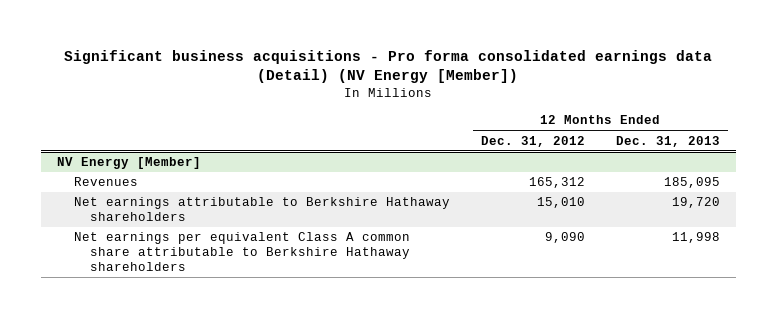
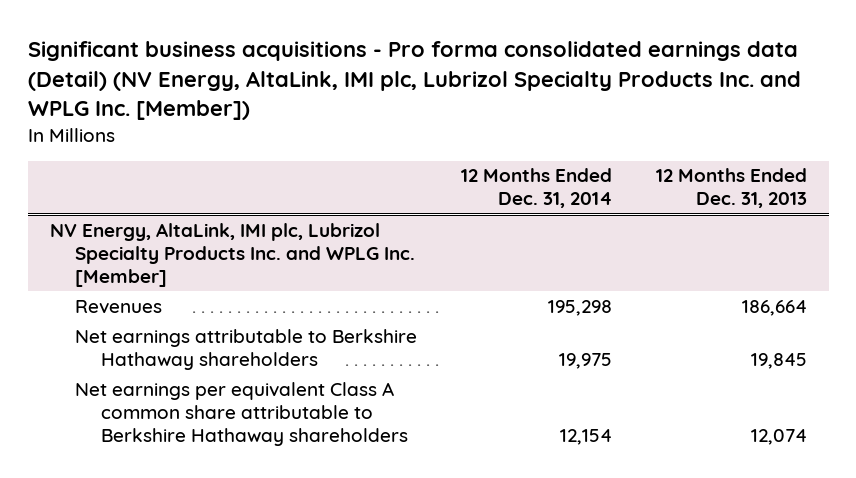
[64,49,713,84] Significant business acquisitions - Pro forma consolidated earnings data (Detail) (NV Energy [Member]) -> [27,41,801,121] Significant business acquisitions - Pro forma consolidated earnings data (Detail) (NV Energy, AltaLink, IMI plc, Lubrizol Specialty Products Inc. and WPLG Inc. [Member])
[480,135,585,147] Dec. 31, 2012 -> none
none -> [461,168,613,209] 12 Months Ended Dec. 31, 2014
[56,157,201,170] NV Energy [Member] -> none
none -> [49,222,416,287] NV Energy, AltaLink, IMI plc, Lubrizol Specialty Products Inc. and WPLG Inc. [Member]
[664,177,721,189] 185,095 -> [741,299,807,316] 186,664
[672,197,721,209] 19,720 -> [750,352,807,369] 19,845
[672,232,721,244] 11,998 -> [750,428,807,445] 12,074

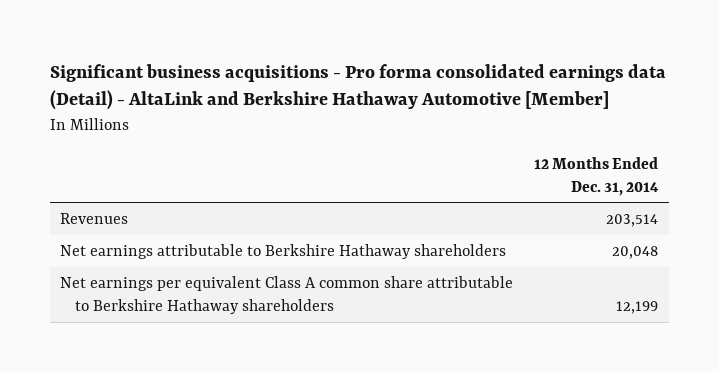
[27,41,801,121] Significant business acquisitions - Pro forma consolidated earnings data (Detail) (NV Energy, AltaLink, IMI plc, Lubrizol Specialty Products Inc. and WPLG Inc. [Member]) -> [49,63,666,111] Significant business acquisitions - Pro forma consolidated earnings data (Detail) - AltaLink and Berkshire Hathaway Automotive [Member]
[655,168,807,209] 12 Months Ended Dec. 31, 2013 -> none
[49,222,416,287] NV Energy, AltaLink, IMI plc, Lubrizol Specialty Products Inc. and WPLG Inc. [Member] -> none
[548,299,613,316] 195,298 -> [606,213,659,227] 203,514
[559,352,613,369] 19,975 -> [612,245,659,259] 20,048
[560,428,613,445] 12,154 -> [616,300,659,314] 12,199

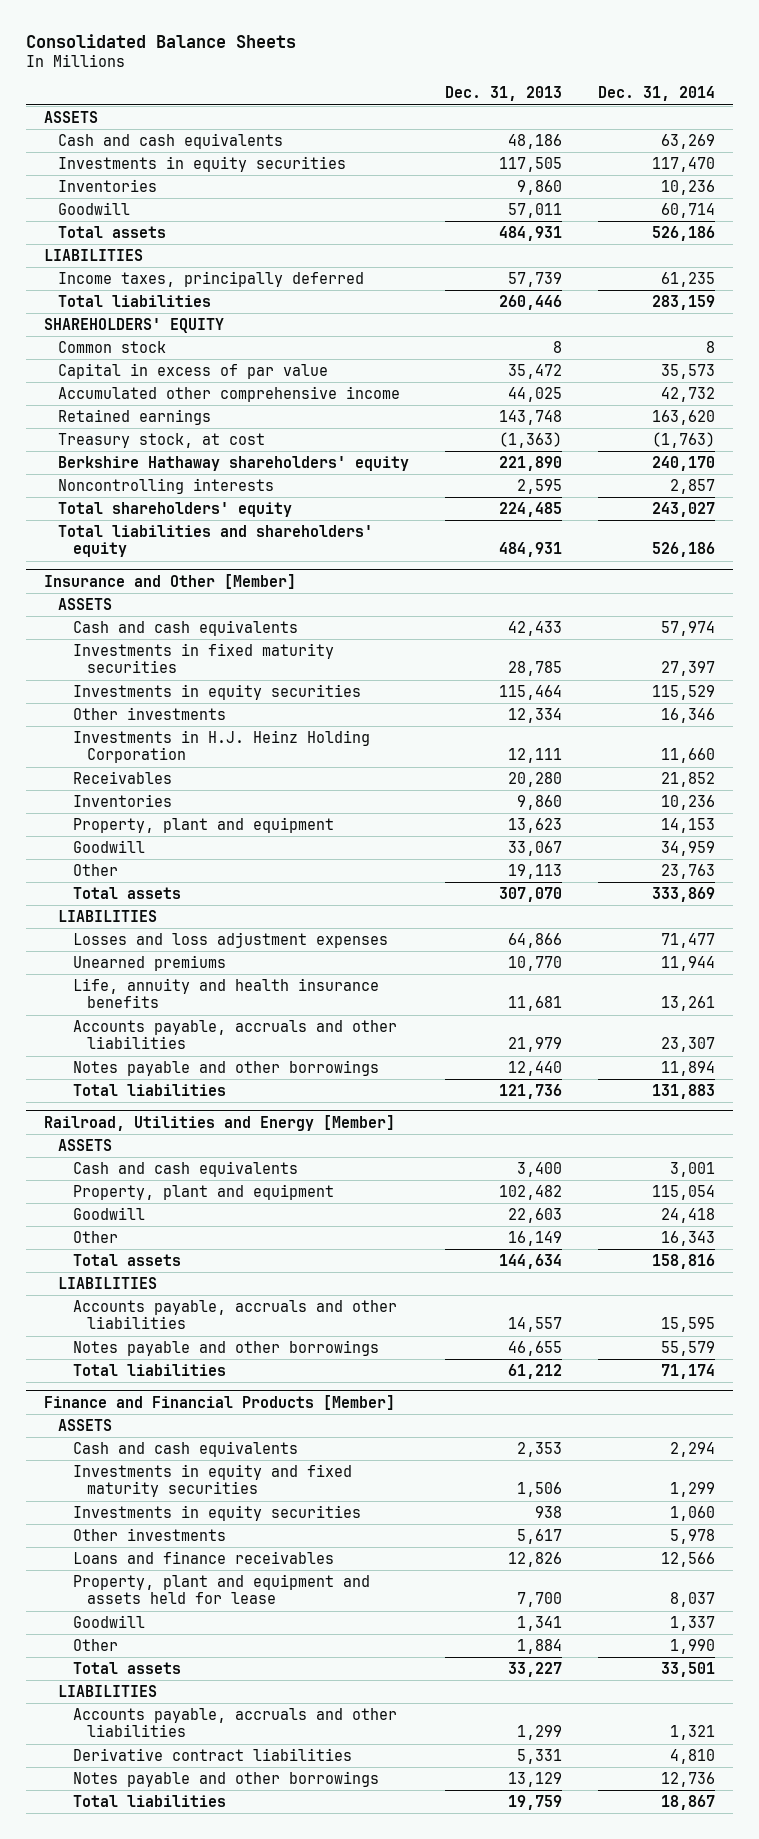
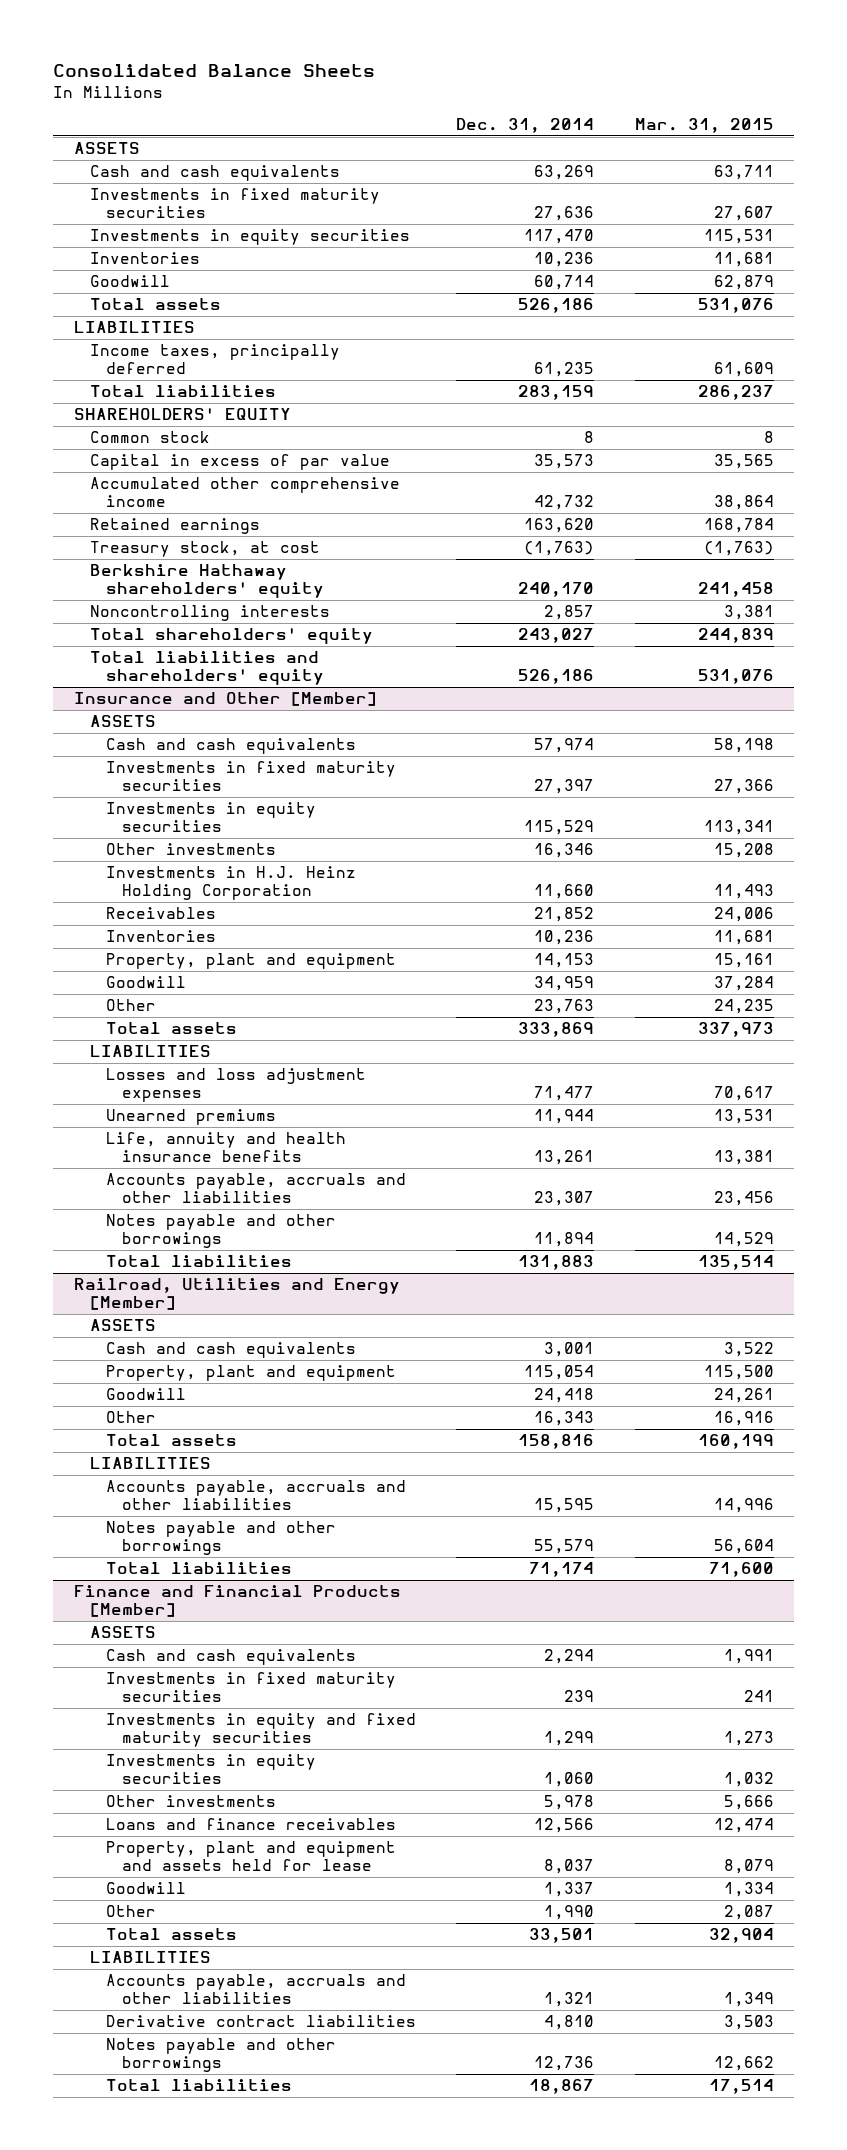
[445,86,563,102] Dec. 31, 2013 -> none
none -> [634,118,774,134] Mar. 31, 2015
none -> [89,188,380,219] Investments in fixed maturity securities
none -> [105,1672,396,1703] Investments in fixed maturity securities

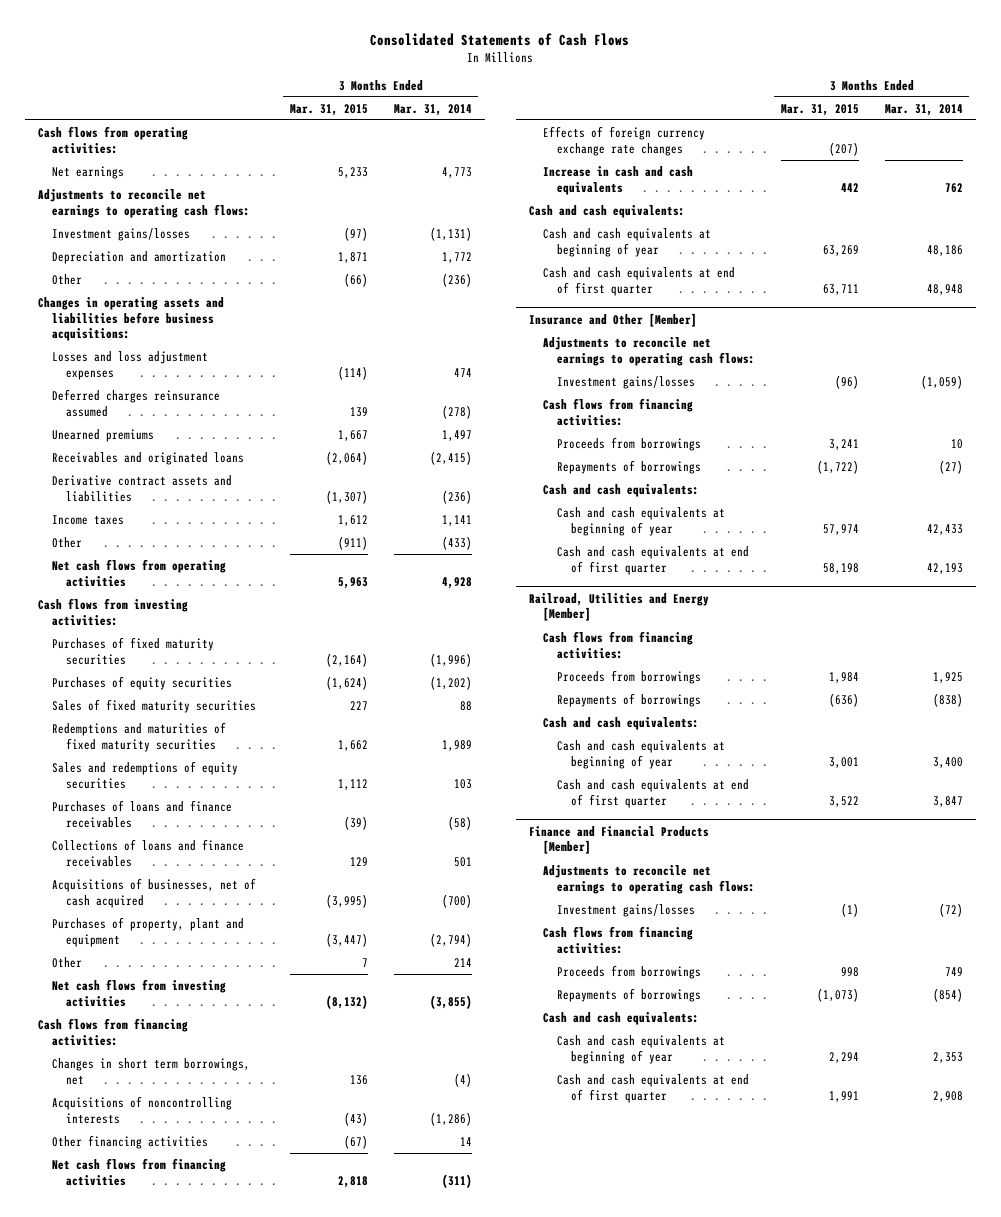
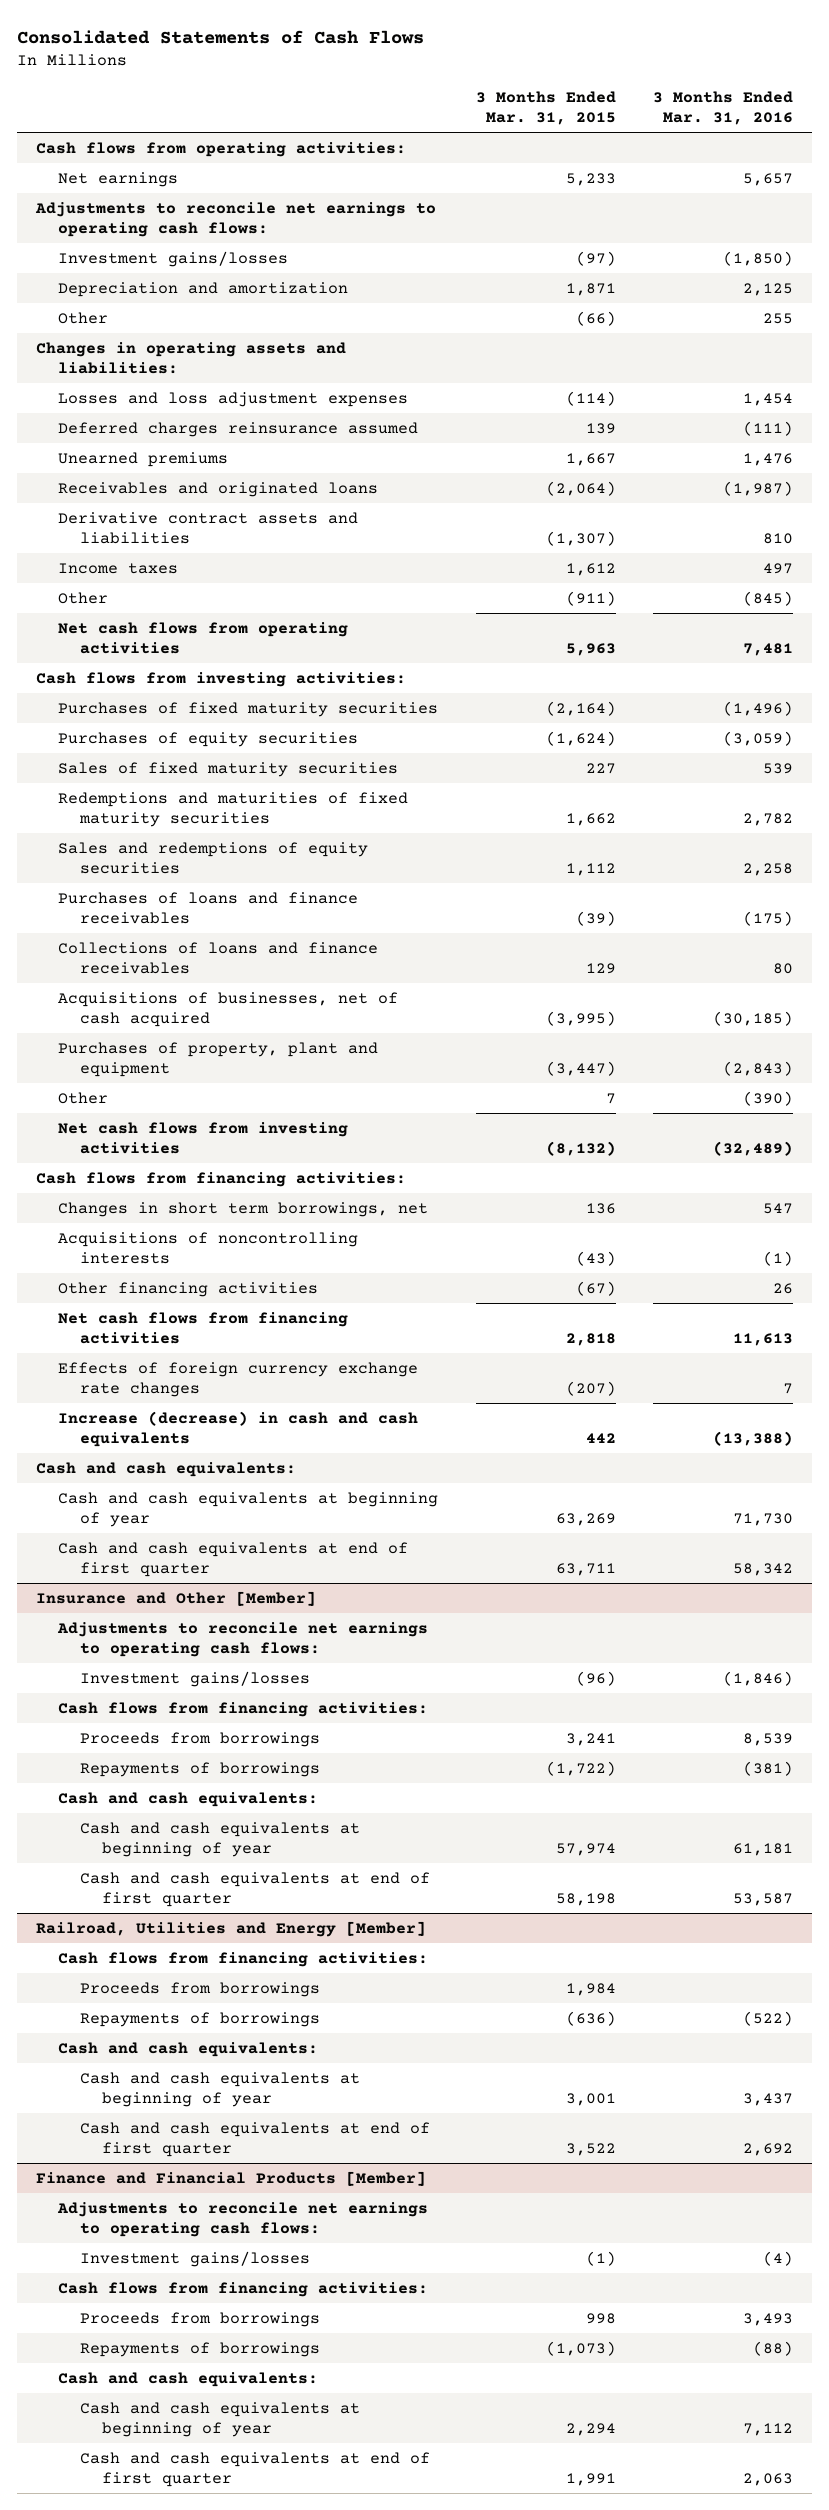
[393,103,472,116] Mar. 31, 2014 -> none
none -> [653,90,794,126] 3 Months Ended Mar. 31, 2016
[38,296,225,342] Changes in operating assets and liabilities before business acquisitions: -> [36,341,347,375] Changes in operating assets and liabilities:
[542,165,693,195] Increase in cash and cash equivalents -> [58,1410,419,1448] Increase (decrease) in cash and cash equivalents

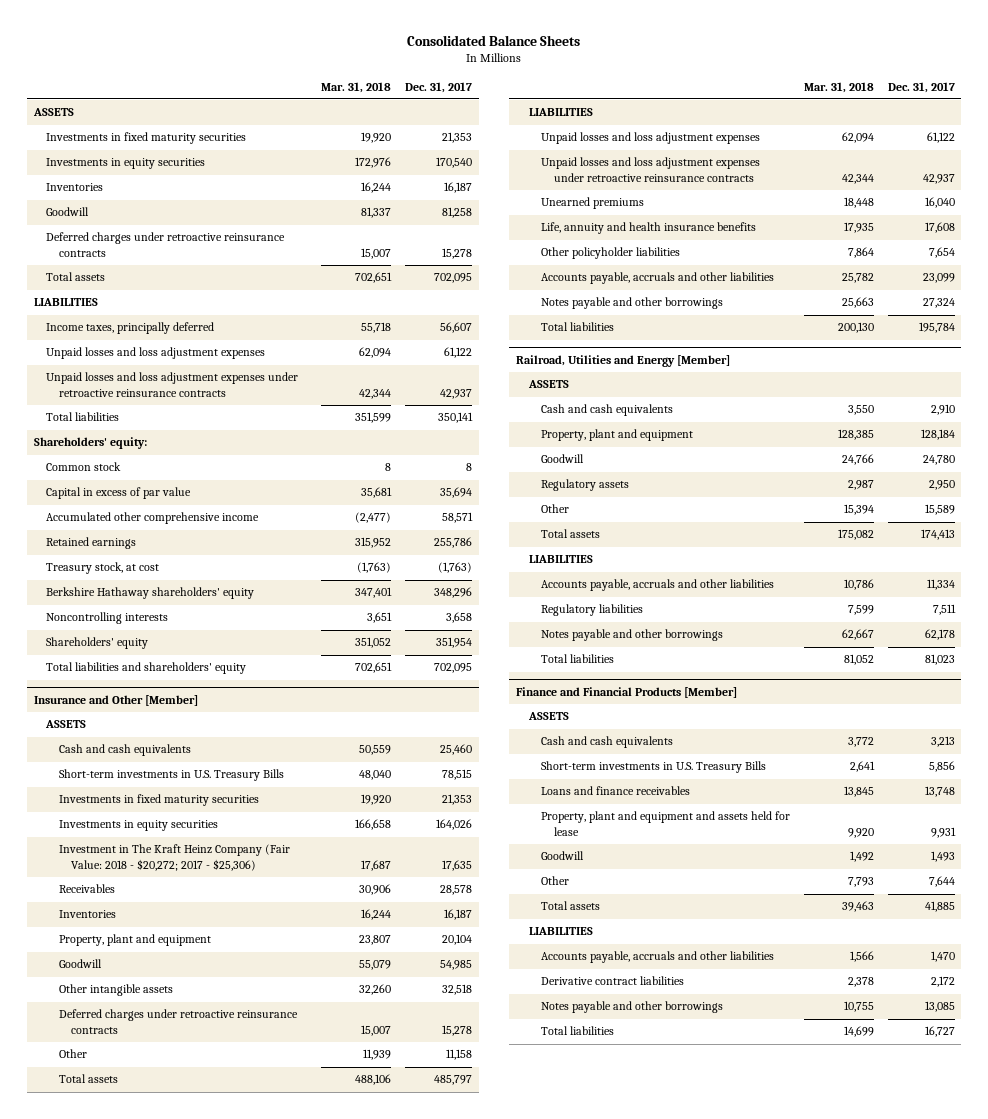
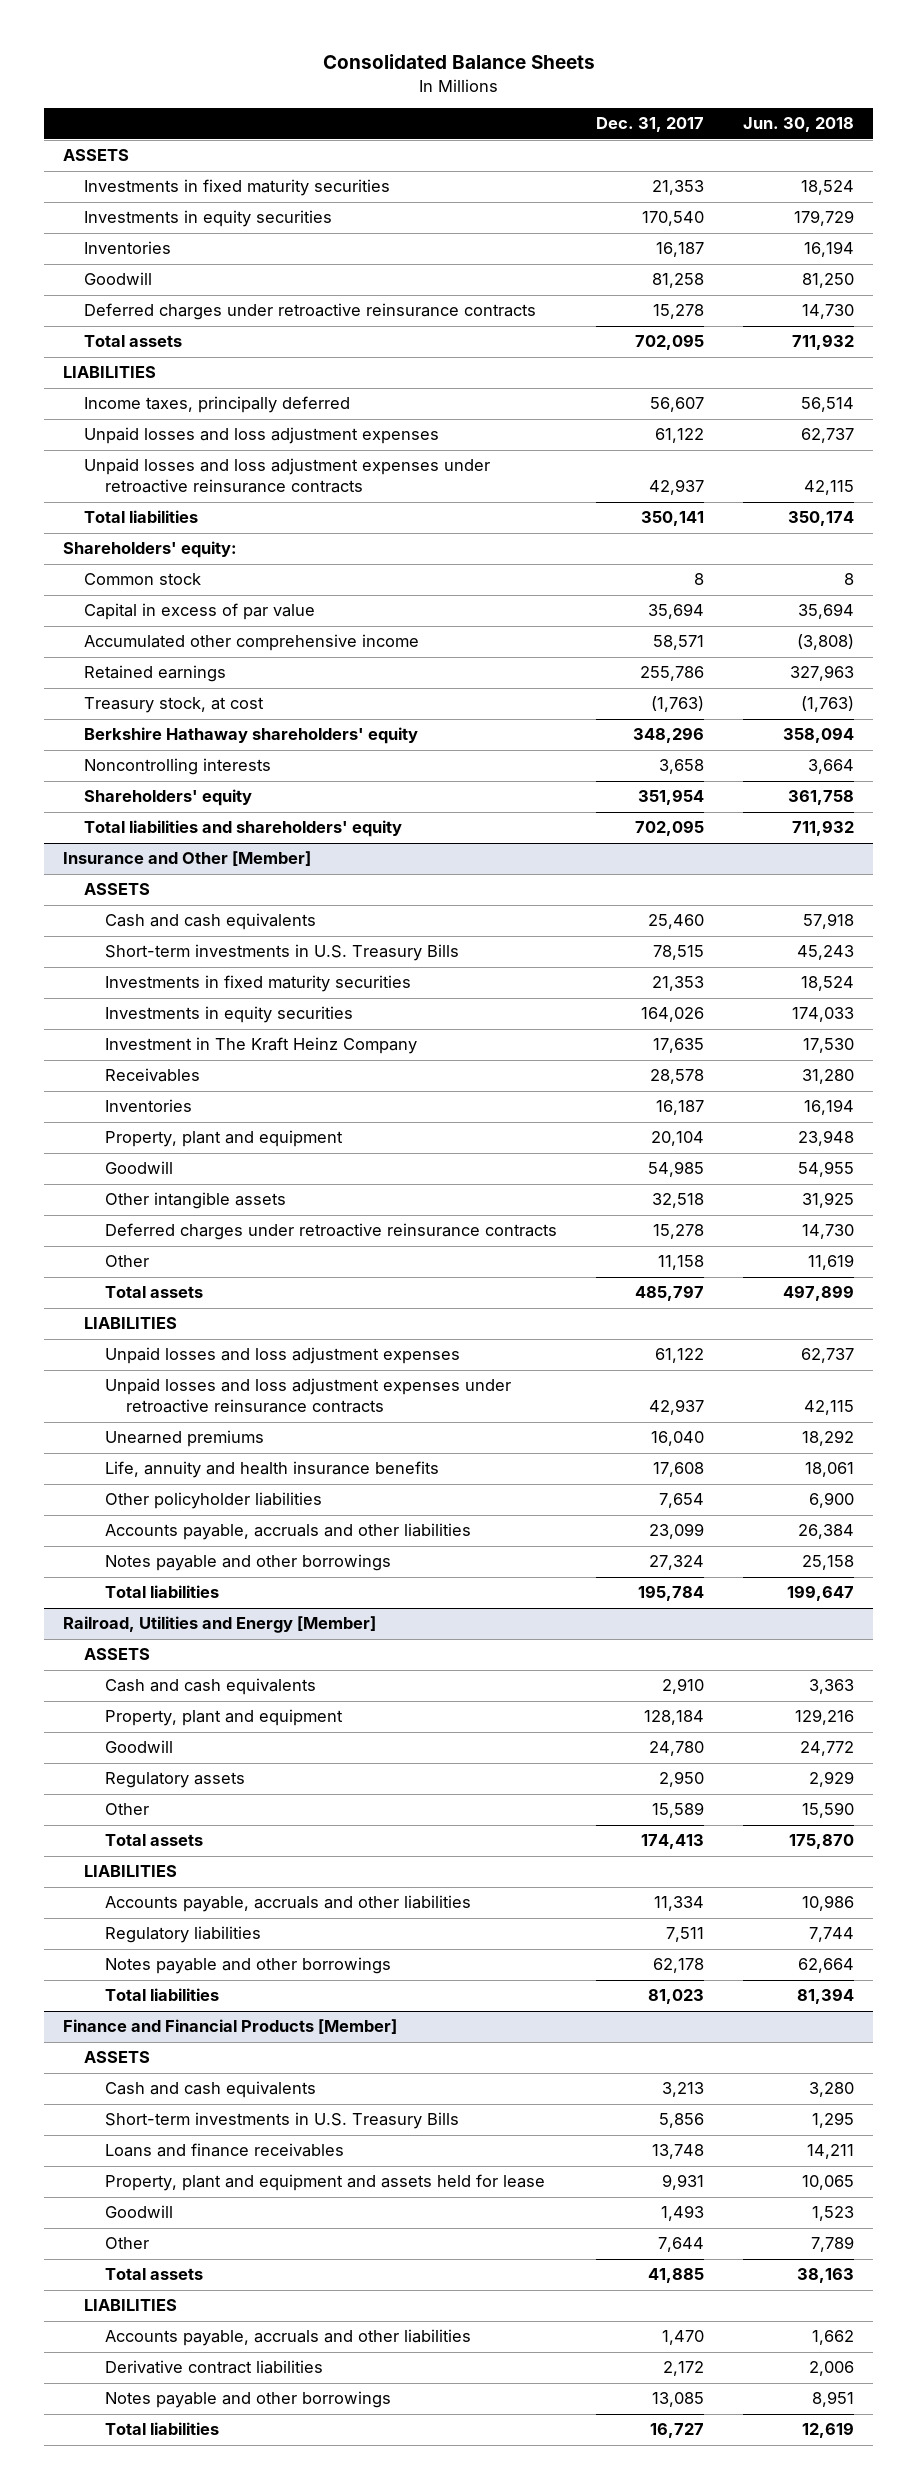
[321,81,392,93] Mar. 31, 2018 -> none
none -> [742,117,854,133] Jun. 30, 2018
[58,844,290,872] Investment in The Kraft Heinz Company (Fair Value: 2018 - $20,272; 2017 - $25,306) -> [104,1037,417,1055] Investment in The Kraft Heinz Company

